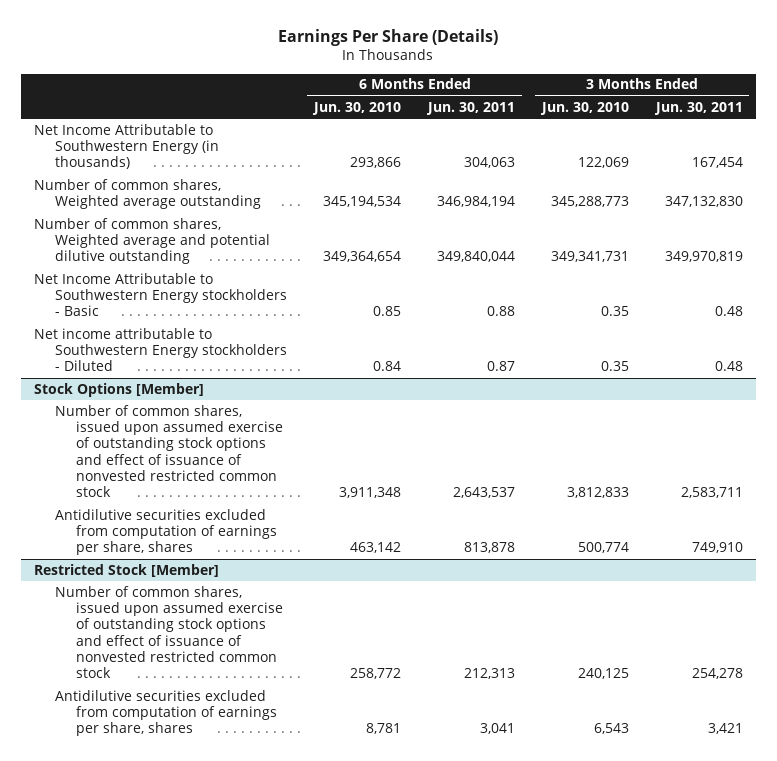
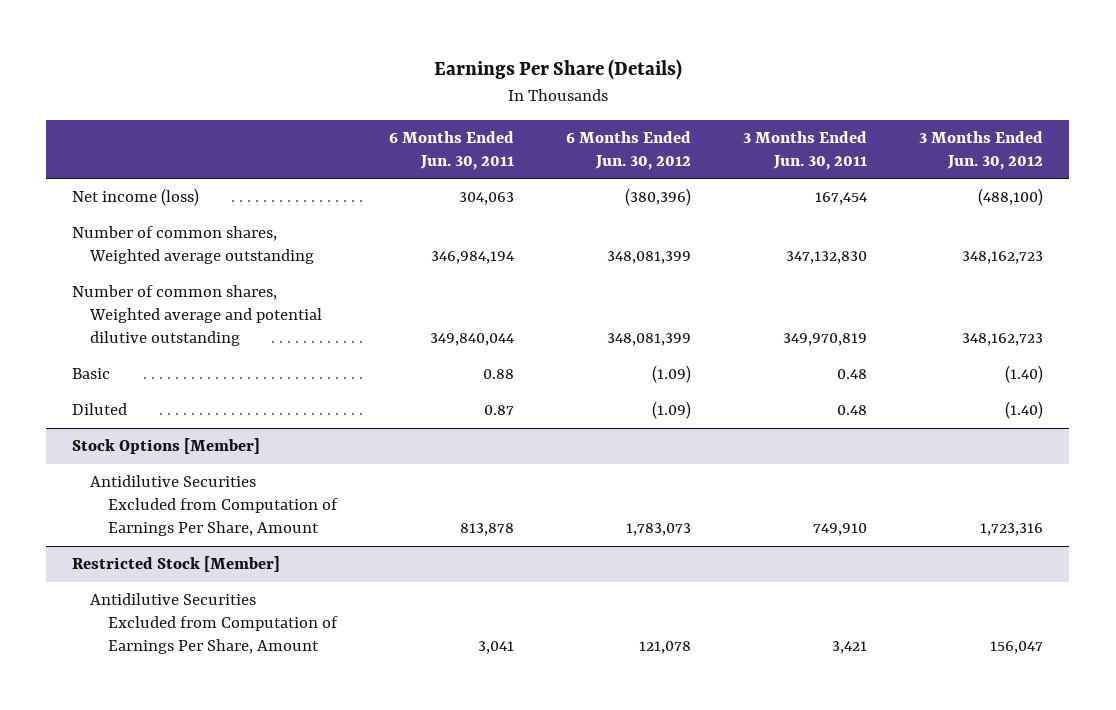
[312,101,402,115] Jun. 30, 2010 -> none
[539,101,629,115] Jun. 30, 2010 -> none
none -> [566,130,692,170] 6 Months Ended Jun. 30, 2012
none -> [919,130,1044,170] 3 Months Ended Jun. 30, 2012
[34,123,220,170] Net Income Attributable to Southwestern Energy (in thousands) -> [72,188,200,207] Net income (loss)
[34,272,288,317] Net Income Attributable to Southwestern Energy stockholders - Basic -> [72,368,111,380] Basic
[34,327,288,372] Net income attributable to Southwestern Energy stockholders - Diluted -> [72,403,128,416] Diluted
[55,404,284,498] Number of common shares, issued upon assumed exercise of outstanding stock options and effect of issuance of nonvested restricted common stock -> none
[55,508,278,556] Antidilutive securities excluded from computation of earnings per share, shares -> [90,475,339,537] Antidilutive Securities Excluded from Computation of Earnings Per Share, Amount
[55,585,284,679] Number of common shares, issued upon assumed exercise of outstanding stock options and effect of issuance of nonvested restricted common stock -> none
[55,689,278,737] Antidilutive securities excluded from computation of earnings per share, shares -> [90,593,339,655] Antidilutive Securities Excluded from Computation of Earnings Per Share, Amount

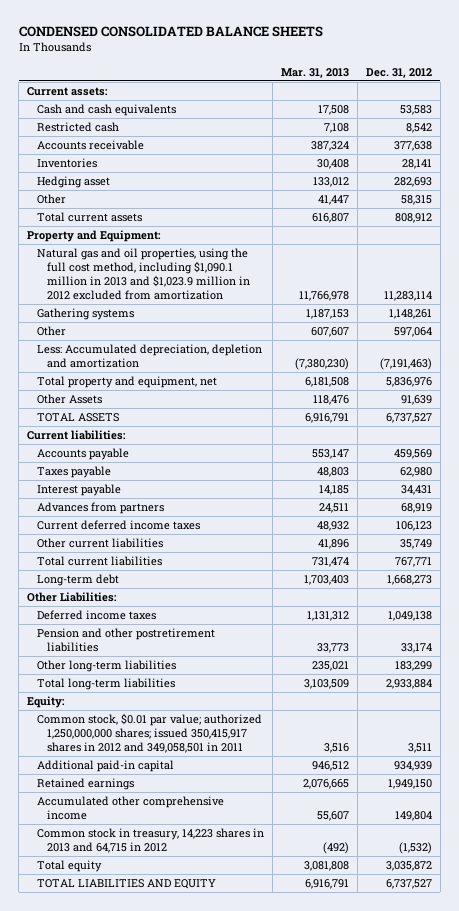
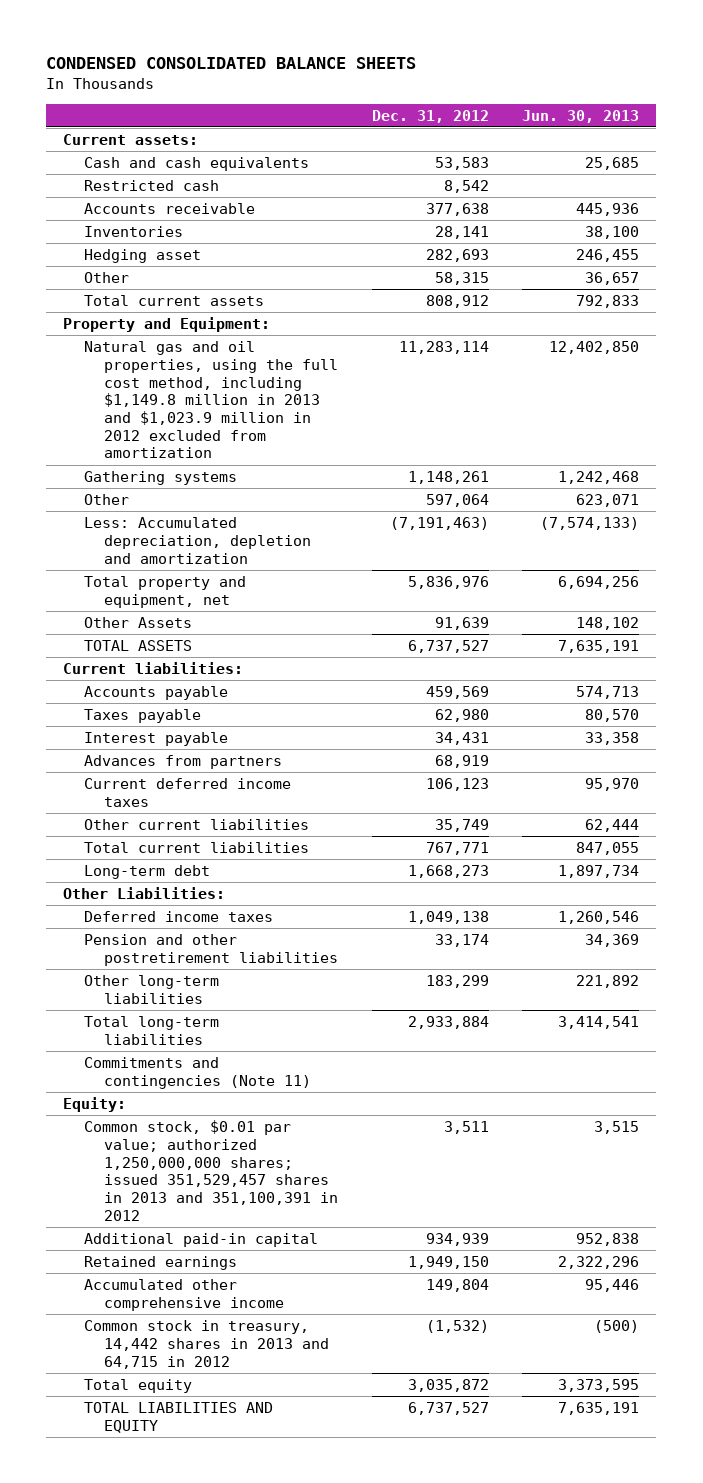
[280,67,349,78] Mar. 31, 2013 -> none
none -> [522,109,640,123] Jun. 30, 2013
[36,248,250,300] Natural gas and oil properties, using the full cost method, including $1,090.1 million in 2013 and $1,023.9 million in 2012 excluded from amortization -> [83,341,339,459] Natural gas and oil properties, using the full cost method, including $1,149.8 million in 2013 and $1,023.9 million in 2012 excluded from amortization
none -> [83,1057,312,1089] Commitments and contingencies (Note 11)
[36,713,262,753] Common stock, $0.01 par value; authorized 1,250,000,000 shares; issued 350,415,917 shares in 2012 and 349,058,501 in 2011 -> [83,1120,339,1221] Common stock, $0.01 par value; authorized 1,250,000,000 shares; issued 351,529,457 shares in 2013 and 351,100,391 in 2012
[36,828,264,854] Common stock in treasury, 14,223 shares in 2013 and 64,715 in 2012 -> [83,1320,330,1369] Common stock in treasury, 14,442 shares in 2013 and 64,715 in 2012

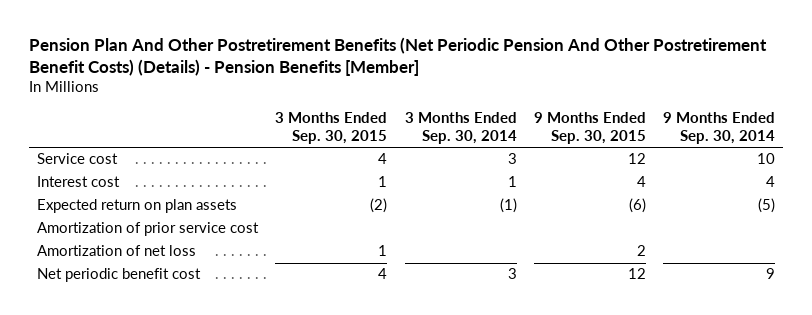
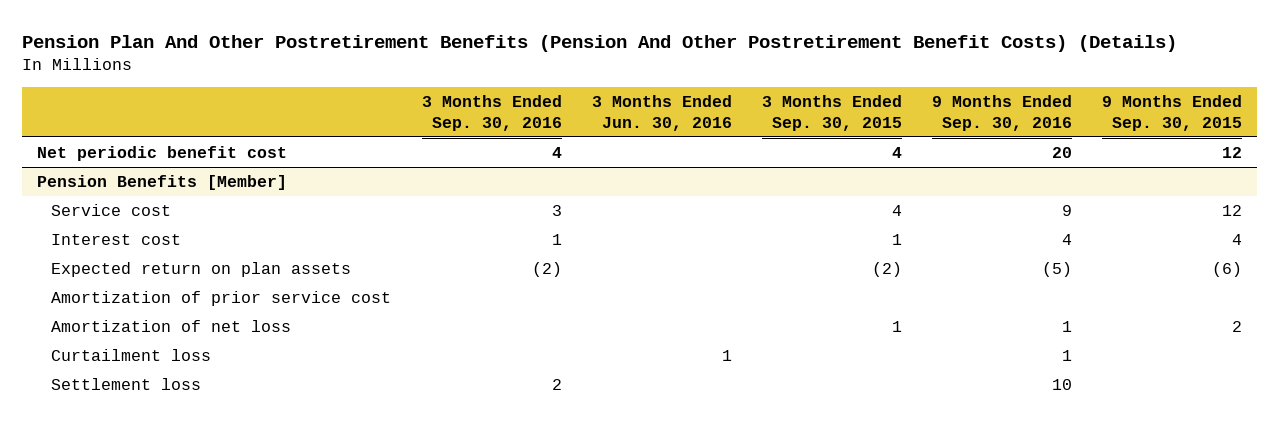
[28,36,767,76] Pension Plan And Other Postretirement Benefits (Net Periodic Pension And Other Postretirement Benefit Costs) (Details) - Pension Benefits [Member] -> [22,34,1178,52] Pension Plan And Other Postretirement Benefits (Pension And Other Postretirement Benefit Costs) (Details)
[404,111,517,145] 3 Months Ended Sep. 30, 2014 -> none
[662,111,775,145] 9 Months Ended Sep. 30, 2014 -> none
none -> [421,95,562,131] 3 Months Ended Sep. 30, 2016
none -> [591,95,732,131] 3 Months Ended Jun. 30, 2016
none -> [931,95,1072,131] 9 Months Ended Sep. 30, 2016
[37,268,202,283] Net periodic benefit cost -> [37,145,288,161] Net periodic benefit cost
none -> [37,174,288,190] Pension Benefits [Member]
none -> [51,348,212,361] Curtailment loss
none -> [51,377,202,390] Settlement loss

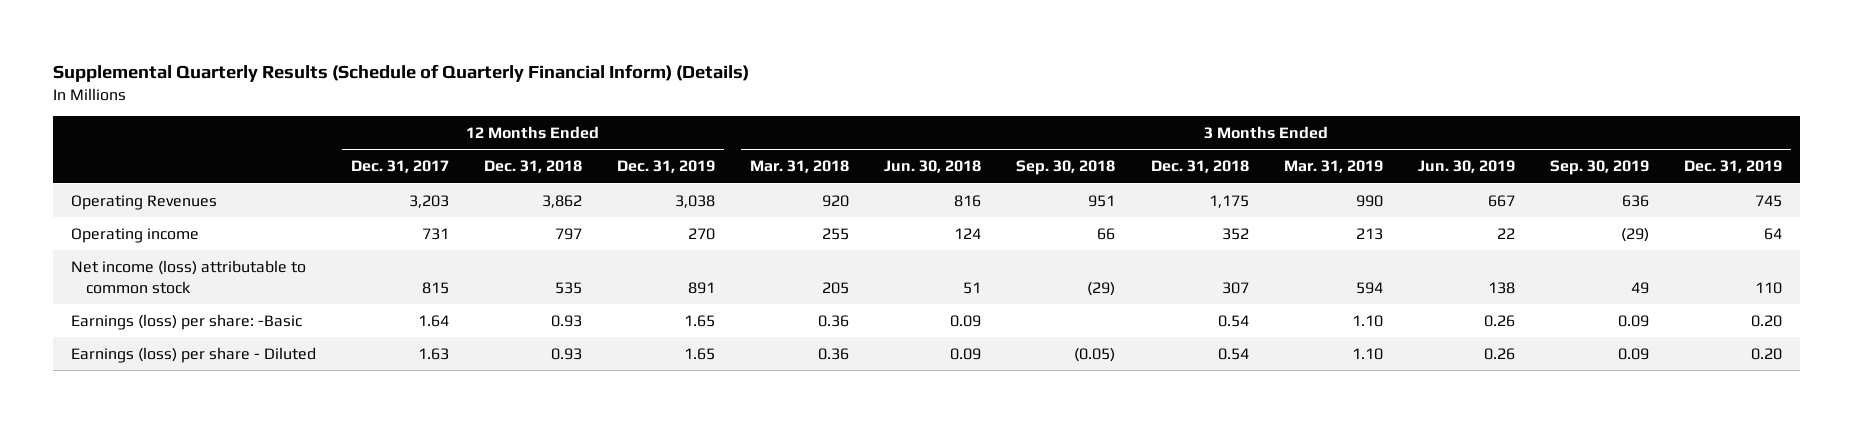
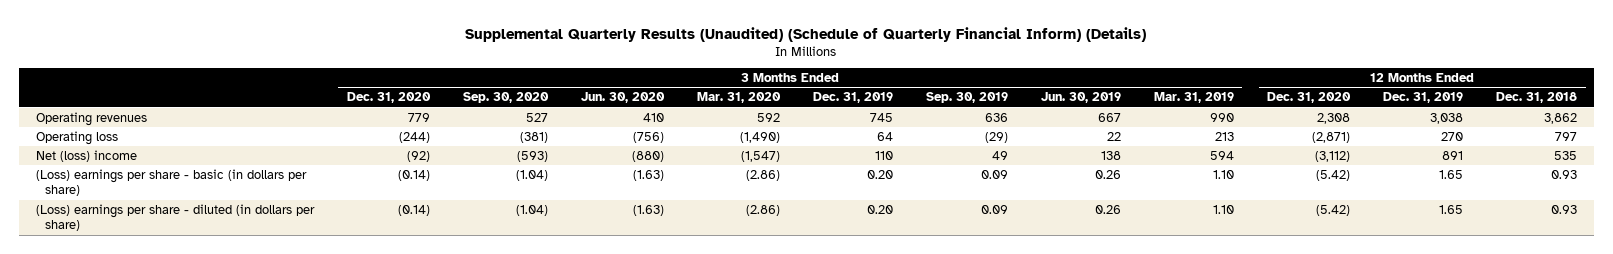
[52,64,749,83] Supplemental Quarterly Results (Schedule of Quarterly Financial Inform) (Details) -> [465,26,1147,42] Supplemental Quarterly Results (Unaudited) (Schedule of Quarterly Financial Inform) (Details)
[350,160,449,174] Dec. 31, 2017 -> none
[750,160,850,174] Mar. 31, 2018 -> none
[884,160,982,174] Jun. 30, 2018 -> none
[1016,160,1116,176] Sep. 30, 2018 -> none
[1150,160,1249,174] Dec. 31, 2018 -> none
none -> [346,92,431,104] Dec. 31, 2020
none -> [462,92,549,104] Sep. 30, 2020
none -> [580,92,665,104] Jun. 30, 2020
none -> [696,92,781,104] Mar. 31, 2020
none -> [1267,92,1352,104] Dec. 31, 2020
[70,194,217,210] Operating Revenues -> [35,111,147,126] Operating revenues
[70,227,199,243] Operating income -> [35,130,118,145] Operating loss
[70,259,306,294] Net income (loss) attributable to common stock -> [35,149,137,162] Net (loss) income
[70,313,302,330] Earnings (loss) per share: -Basic -> [35,168,307,197] (Loss) earnings per share - basic (in dollars per share)
[70,346,316,363] Earnings (loss) per share - Diluted -> [35,203,315,232] (Loss) earnings per share - diluted (in dollars per share)

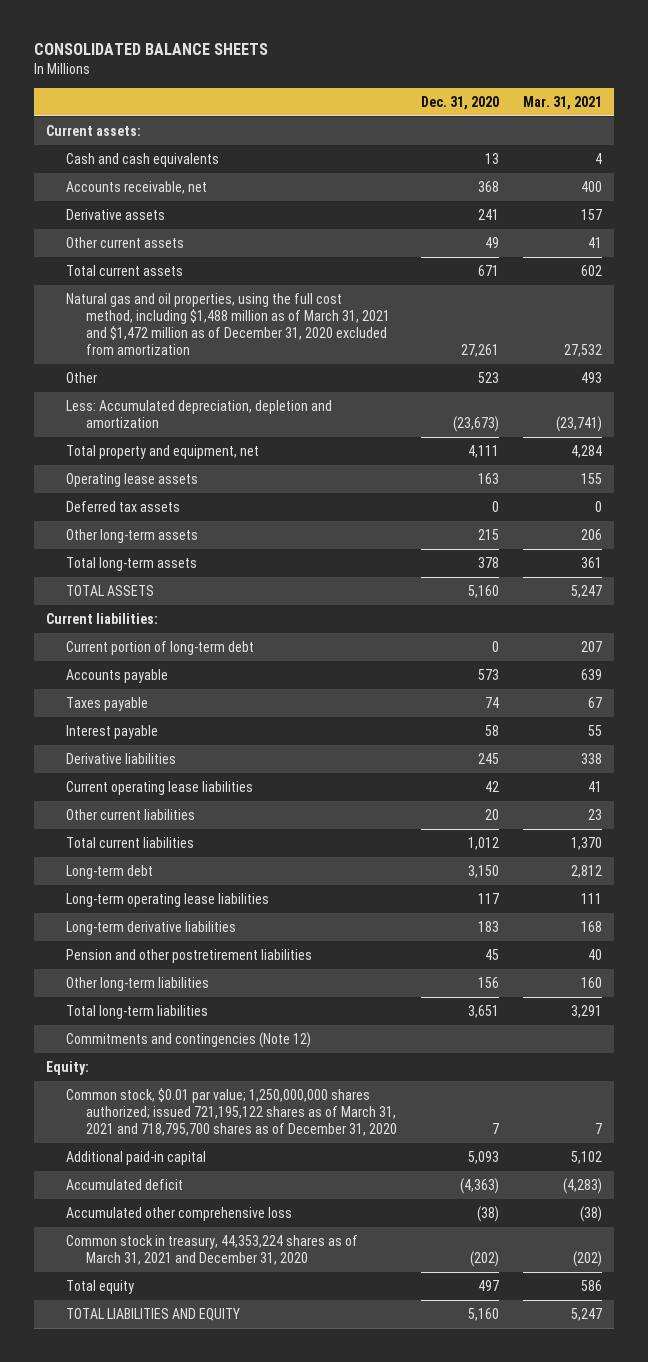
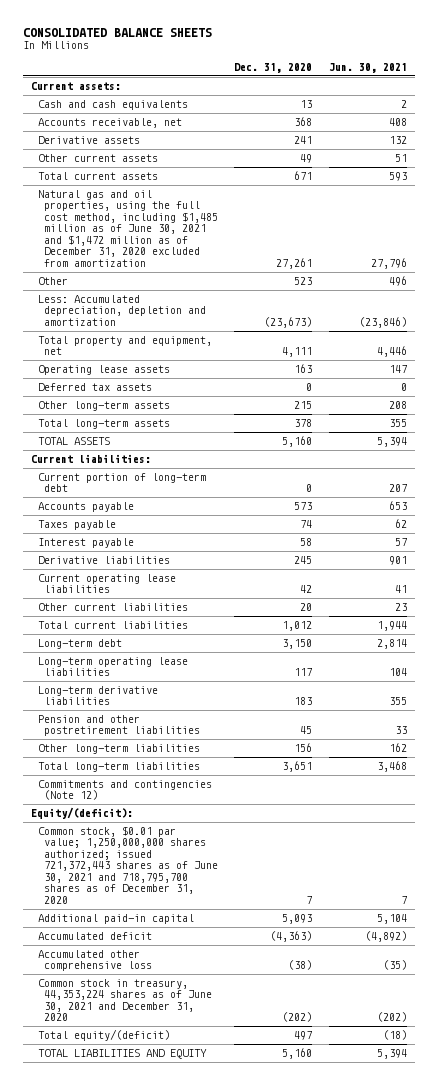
[522,95,602,110] Mar. 31, 2021 -> none
none -> [328,63,407,74] Jun. 30, 2021
[66,292,391,355] Natural gas and oil properties, using the full cost method, including $1,488 million as of March 31, 2021 and $1,472 million as of December 31, 2020 excluded from amortization -> [37,190,219,267] Natural gas and oil properties, using the full cost method, including $1,485 million as of June 30, 2021 and $1,472 million as of December 31, 2020 excluded from amortization
[45,1060,89,1075] Equity: -> [31,807,134,820] Equity/(deficit):
[66,1087,398,1136] Common stock, $0.01 par value; 1,250,000,000 shares authorized; issued 721,195,122 shares as of March 31, 2021 and 718,795,700 shares as of December 31, 2020 -> [37,826,219,904] Common stock, $0.01 par value; 1,250,000,000 shares authorized; issued 721,372,443 shares as of June 30, 2021 and 718,795,700 shares as of December 31, 2020
[66,1234,359,1265] Common stock in treasury, 44,353,224 shares as of March 31, 2021 and December 31, 2020 -> [37,979,213,1022] Common stock in treasury, 44,353,224 shares as of June 30, 2021 and December 31, 2020
[66,1279,135,1294] Total equity -> [37,1029,170,1042] Total equity/(deficit)

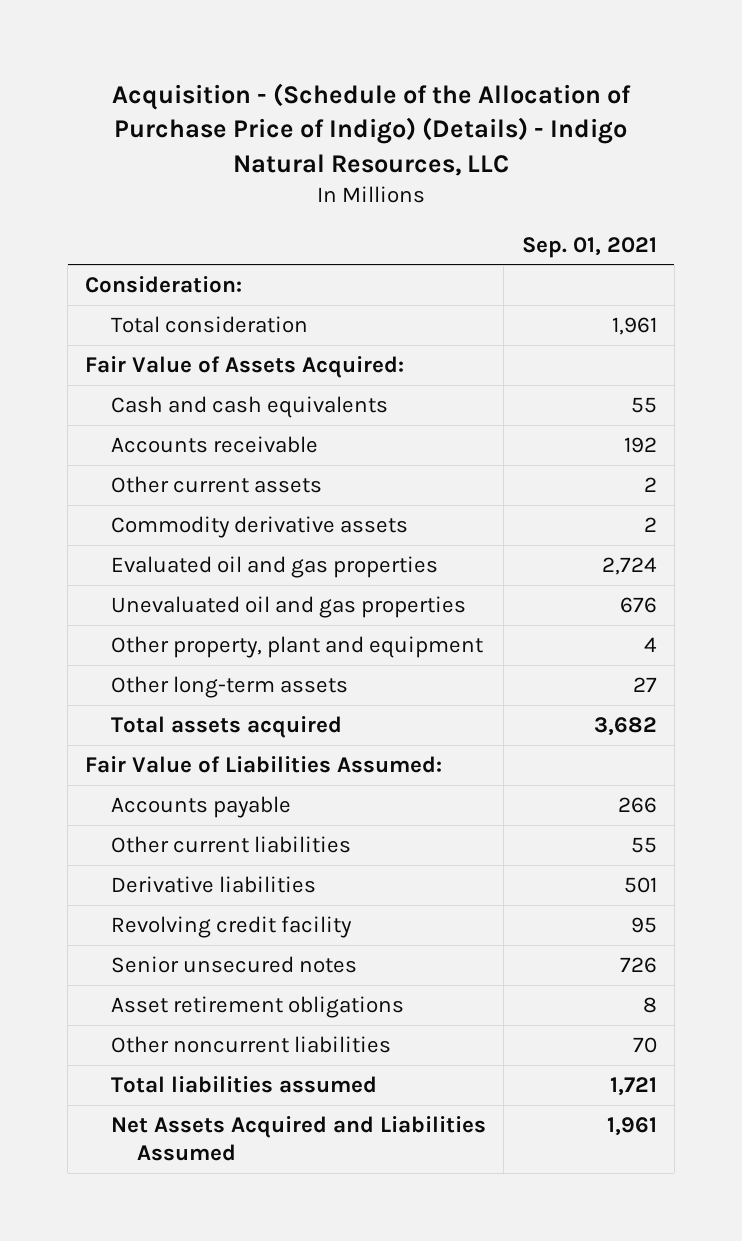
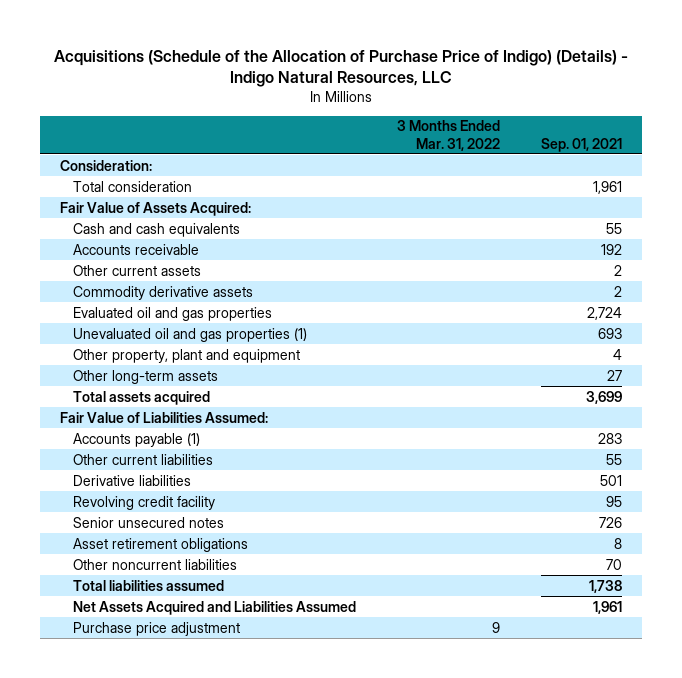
[112,82,632,176] Acquisition - (Schedule of the Allocation of Purchase Price of Indigo) (Details) - Indigo Natural Resources, LLC -> [54,49,629,88] Acquisitions (Schedule of the Allocation of Purchase Price of Indigo) (Details) - Indigo Natural Resources, LLC
none -> [396,120,500,151] 3 Months Ended Mar. 31, 2022
[111,595,467,618] Unevaluated oil and gas properties -> [73,327,308,342] Unevaluated oil and gas properties (1)
[619,596,657,613] 676 -> [597,327,622,339] 693
[593,716,657,736] 3,682 -> [585,390,622,404] 3,699
[111,795,292,818] Accounts payable -> [73,432,201,447] Accounts payable (1)
[617,796,657,813] 266 -> [597,432,622,444] 283
[609,1076,657,1096] 1,721 -> [588,579,622,593] 1,738
none -> [73,621,241,636] Purchase price adjustment

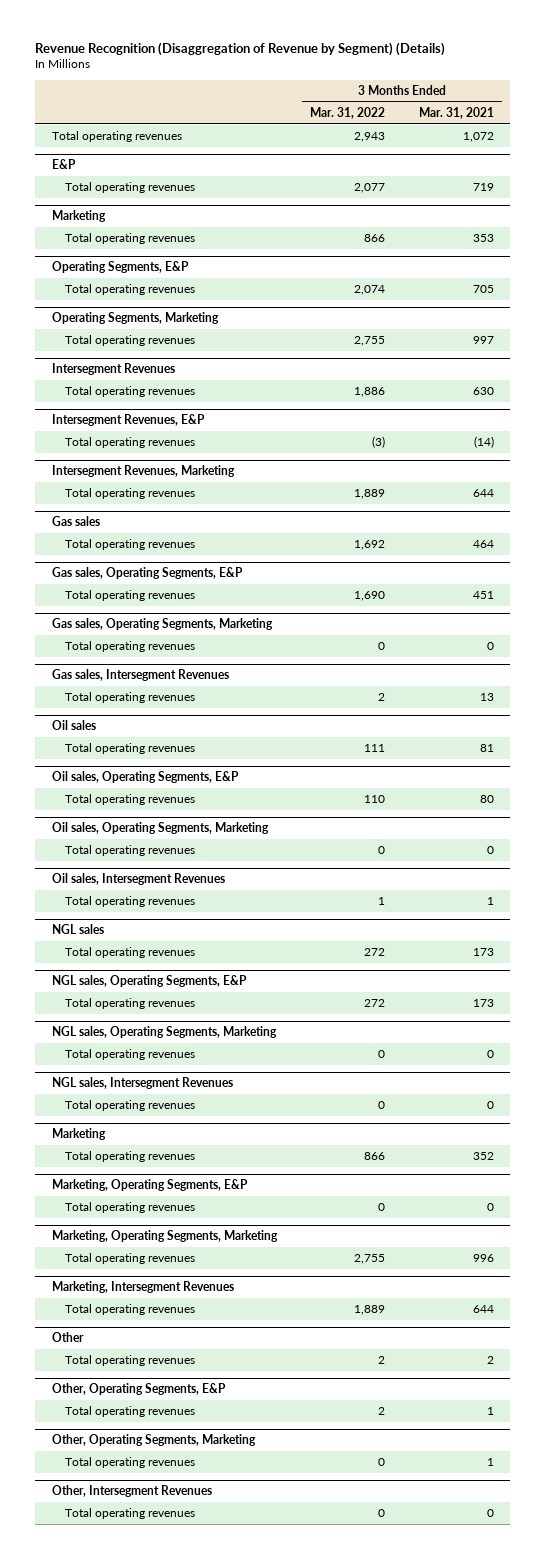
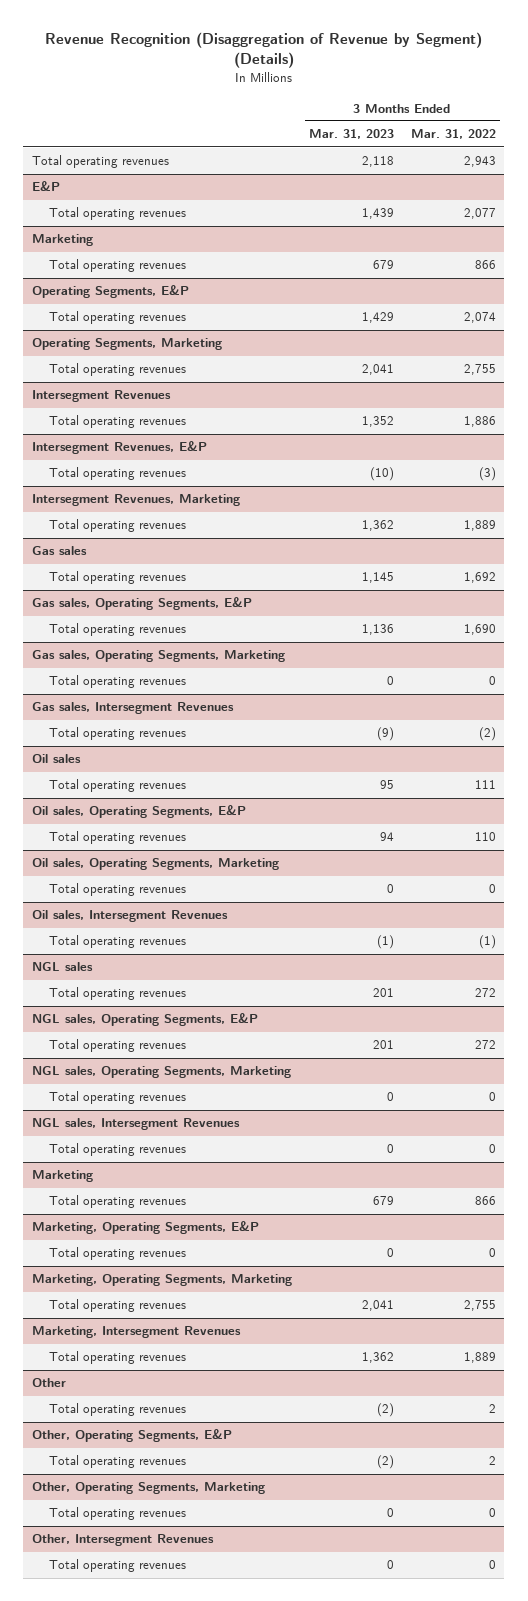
[418,106,494,119] Mar. 31, 2021 -> none
none -> [308,129,394,140] Mar. 31, 2023
[378,693,386,702] 2 -> [478,727,496,742] (2)
[378,897,386,906] 1 -> [478,935,496,950] (1)

